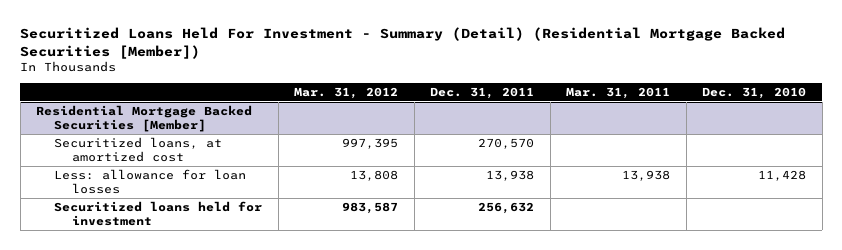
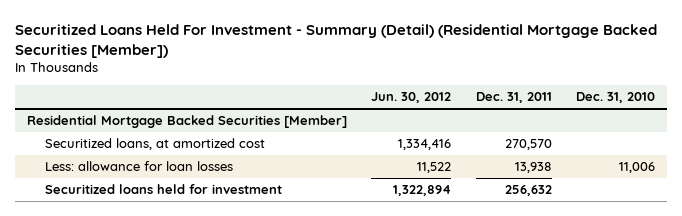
[294,86,399,99] Mar. 31, 2012 -> none
[566,86,671,99] Mar. 31, 2011 -> none
none -> [371,92,452,104] Jun. 30, 2012
[758,169,807,181] 11,428 -> [618,162,655,174] 11,006

